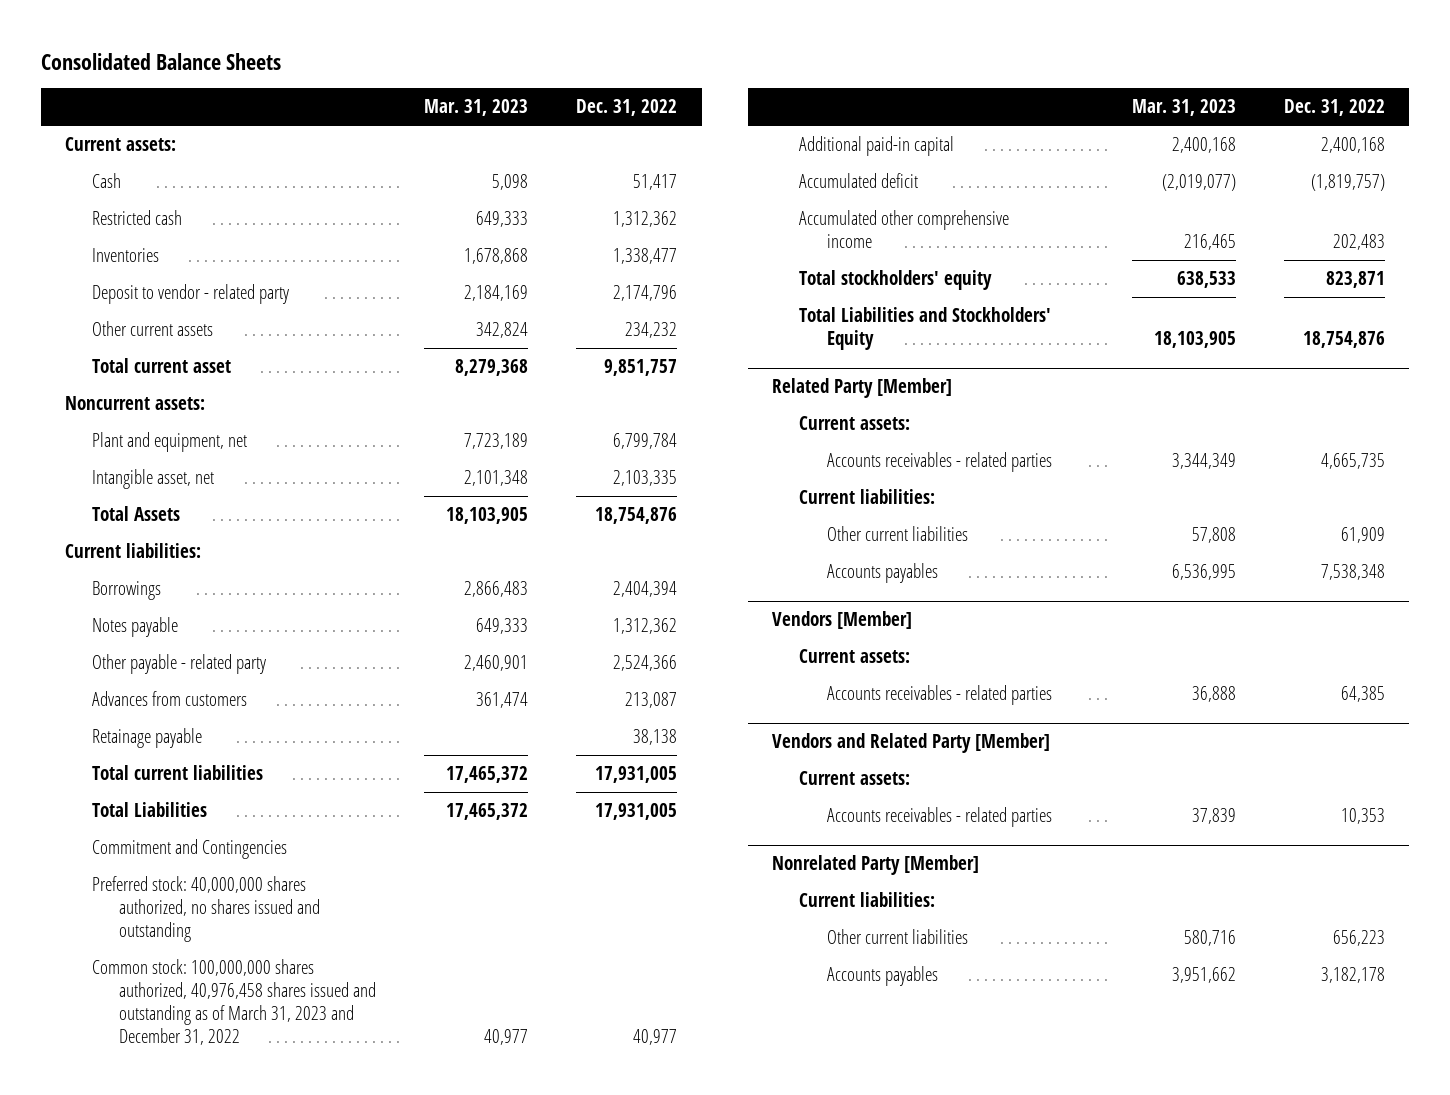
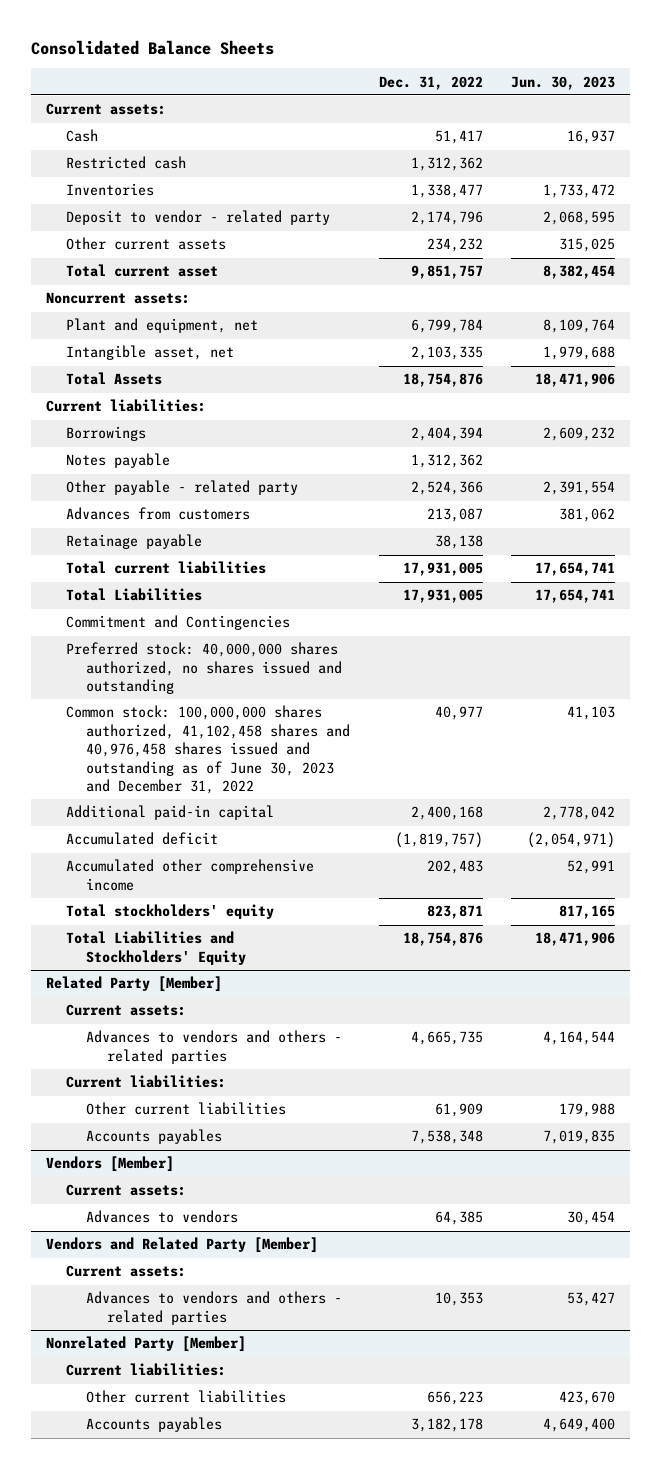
[424,99,529,117] Mar. 31, 2023 -> none
none -> [511,75,616,90] Jun. 30, 2023
[91,959,377,1045] Common stock: 100,000,000 shares authorized, 40,976,458 shares issued and outstanding as of March 31, 2023 and December 31, 2022 -> [65,705,351,795] Common stock: 100,000,000 shares authorized, 41,102,458 shares and 40,976,458 shares issued and outstanding as of June 30, 2023 and December 31, 2022
[826,452,1052,473] Accounts receivables - related parties -> [86,1030,343,1064] Advances to vendors and others - related parties
[826,685,1052,706] Accounts receivables - related parties -> [86,1210,239,1224] Advances to vendors
[826,807,1052,828] Accounts receivables - related parties -> [86,1291,343,1325] Advances to vendors and others - related parties

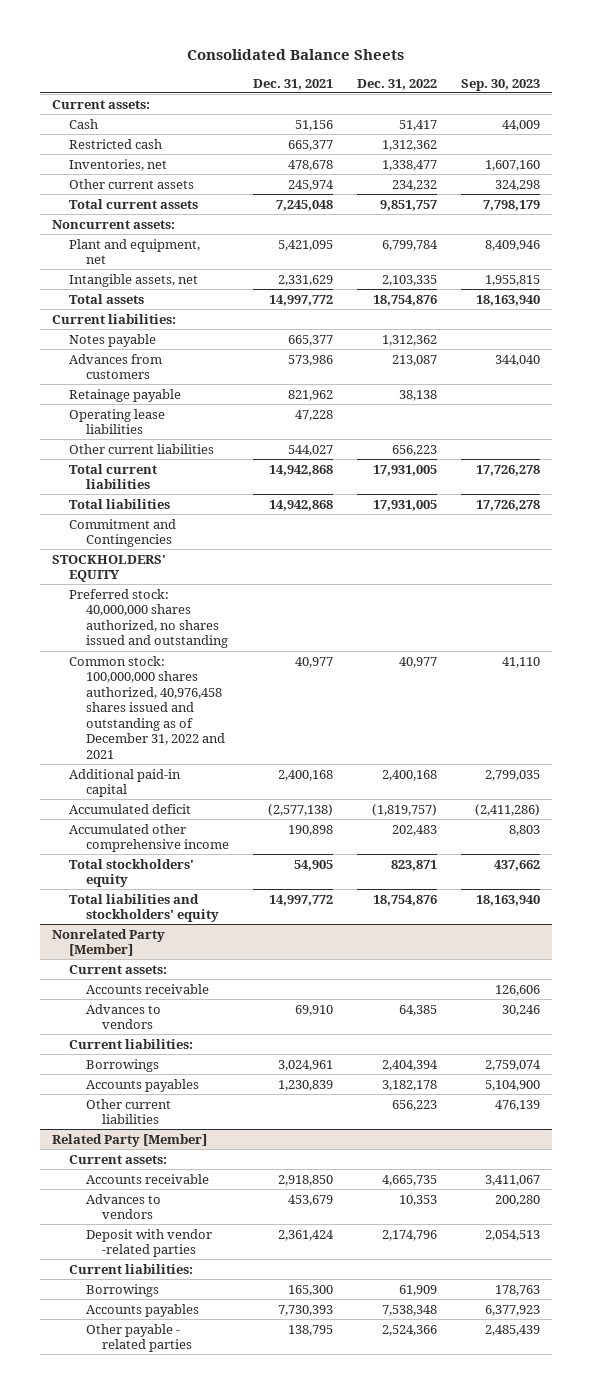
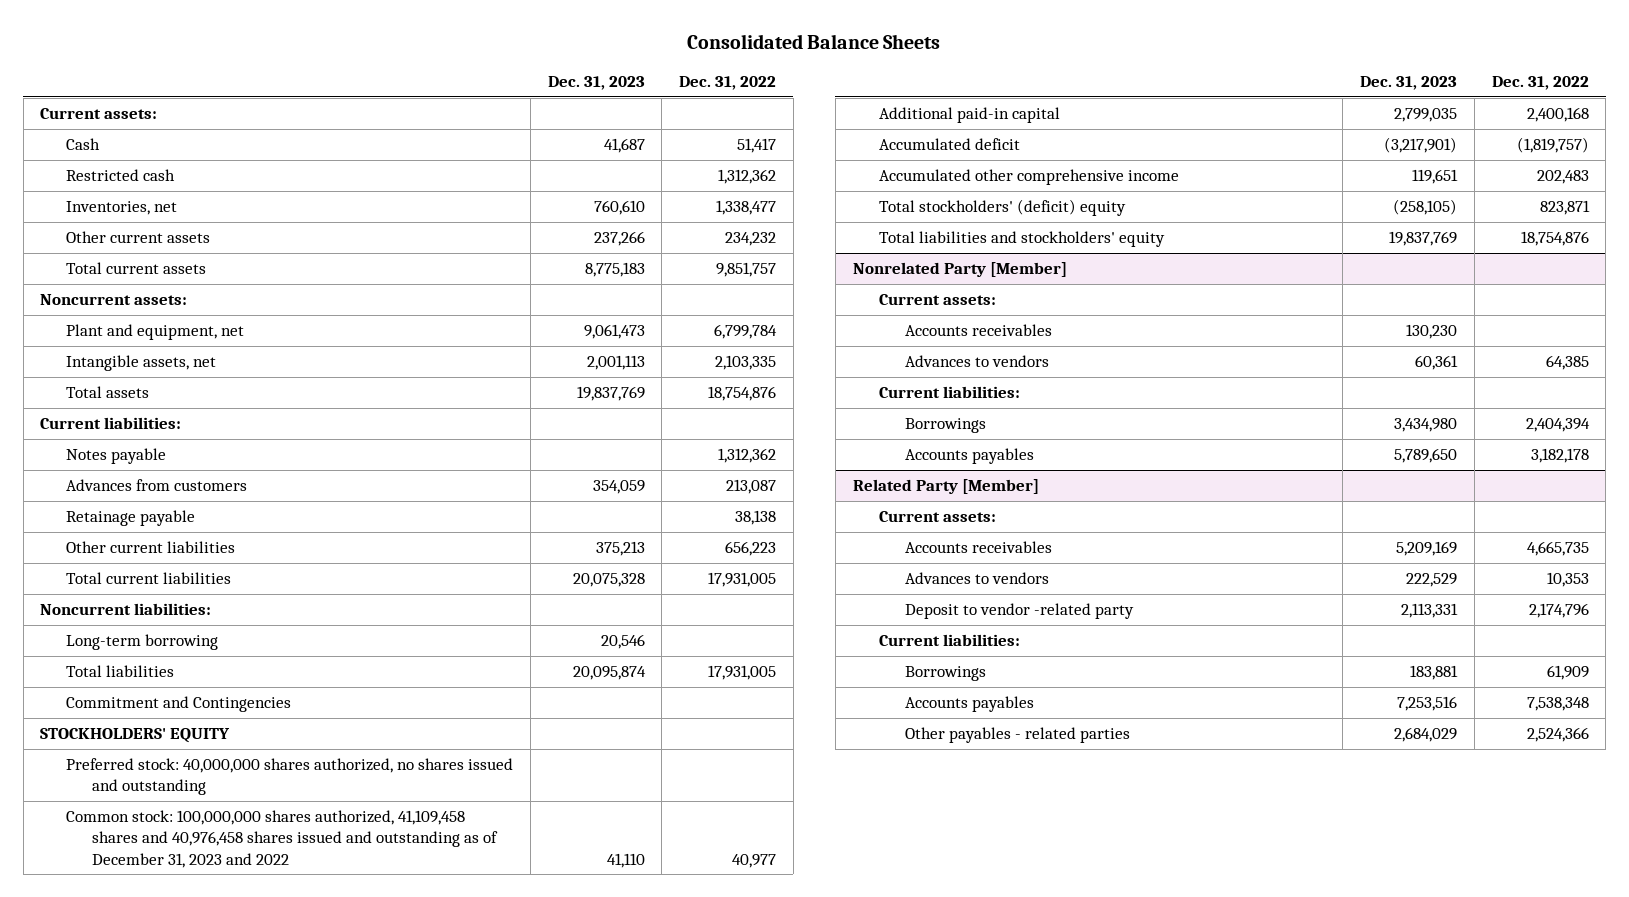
[252,78,333,90] Dec. 31, 2021 -> none
[460,78,540,91] Sep. 30, 2023 -> none
none -> [547,75,645,90] Dec. 31, 2023
[68,408,165,435] Operating lease liabilities -> none
none -> [40,603,212,616] Noncurrent liabilities:
none -> [66,634,219,651] Long-term borrowing
[68,655,225,759] Common stock: 100,000,000 shares authorized, 40,976,458 shares issued and outstanding as of December 31, 2022 and 2021 -> [66,810,499,868] Common stock: 100,000,000 shares authorized, 41,109,458 shares and 40,976,458 shares issued and outstanding as of December 31, 2023 and 2022
[68,858,194,888] Total stockholders' equity -> [878,199,1126,217] Total stockholders' (deficit) equity
[85,983,209,994] Accounts receivable -> [904,324,1052,337] Accounts receivables
[85,1098,171,1125] Other current liabilities -> none
[85,1173,209,1184] Accounts receivable -> [904,541,1052,554] Accounts receivables
[85,1228,212,1258] Deposit with vendor -related parties -> [904,603,1134,620] Deposit to vendor -related party
[85,1323,193,1353] Other payable - related parties -> [904,727,1130,744] Other payables - related parties

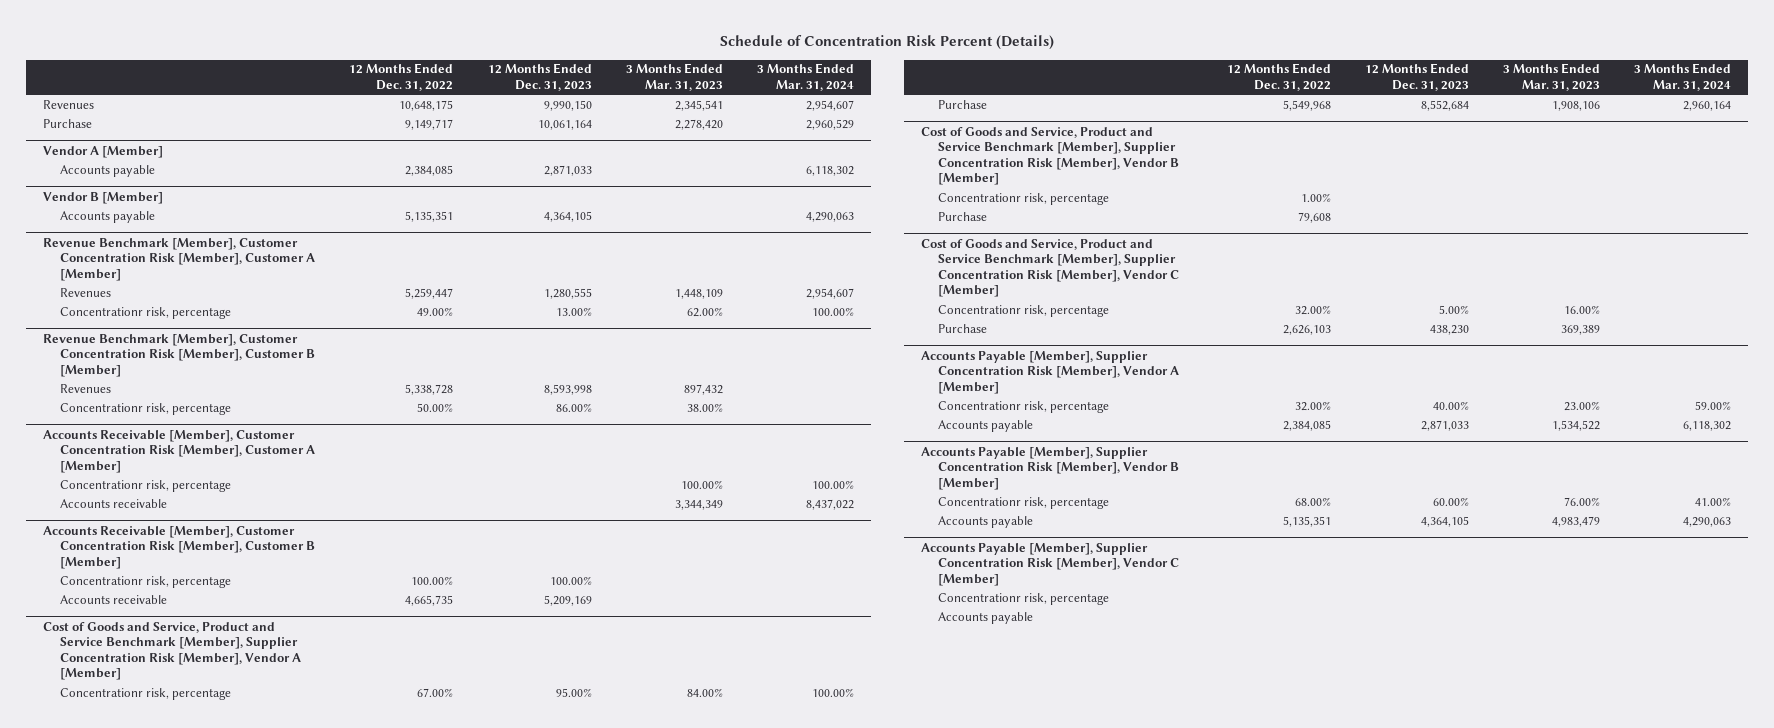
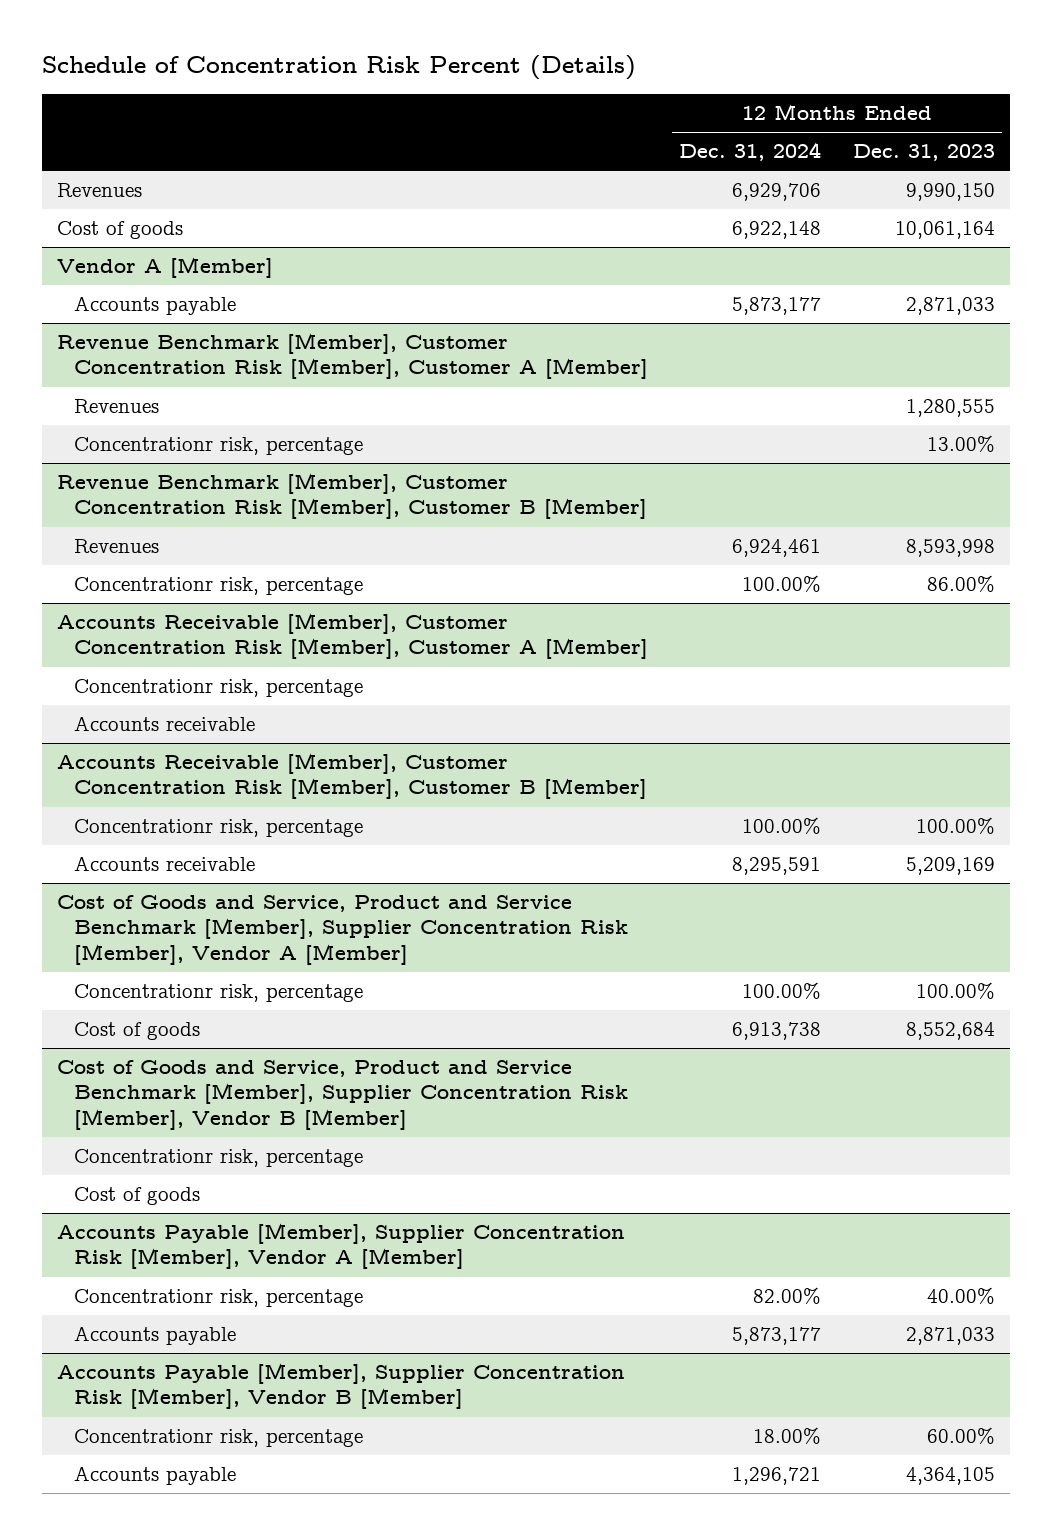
[349,63,454,91] 12 Months Ended Dec. 31, 2022 -> none
[625,63,723,91] 3 Months Ended Mar. 31, 2023 -> none
[756,63,854,91] 3 Months Ended Mar. 31, 2024 -> none
none -> [679,142,822,162] Dec. 31, 2024
[42,118,92,128] Purchase -> [57,221,184,240] Cost of goods
[42,191,163,204] Vendor B [Member] -> none
[60,210,156,223] Accounts payable -> none
[555,687,592,697] 95.00% -> [915,982,995,1000] 100.00%
[938,99,988,109] Purchase -> [74,1022,201,1041] Cost of goods
[920,238,1180,298] Cost of Goods and Service, Product and Service Benchmark [Member], Supplier Concentration Risk [Member], Vendor C [Member] -> none
[938,304,1110,317] Concentrationr risk, percentage -> none
[938,323,988,333] Purchase -> none
[938,211,988,221] Purchase -> [74,1187,201,1206] Cost of goods
[920,542,1180,586] Accounts Payable [Member], Supplier Concentration Risk [Member], Vendor C [Member] -> none
[938,592,1110,605] Concentrationr risk, percentage -> none
[938,611,1034,624] Accounts payable -> none

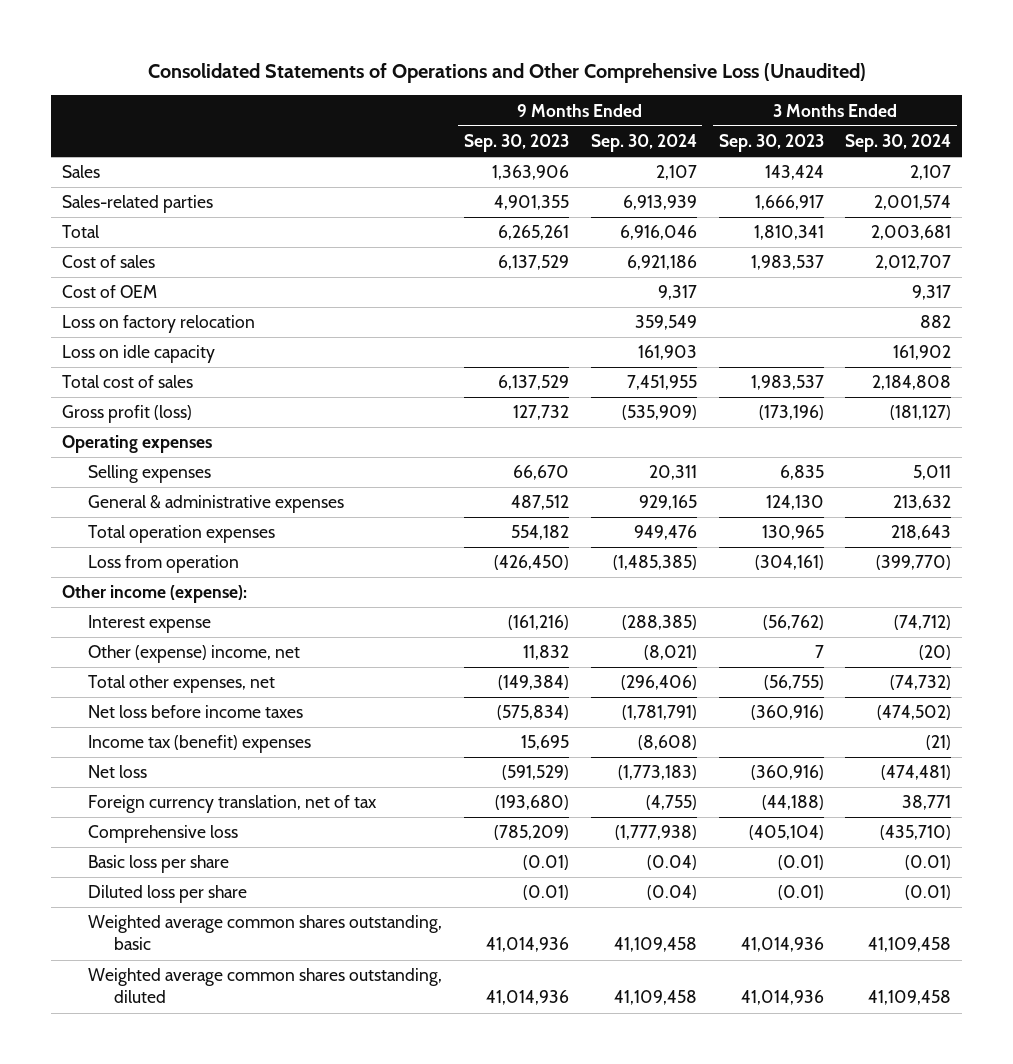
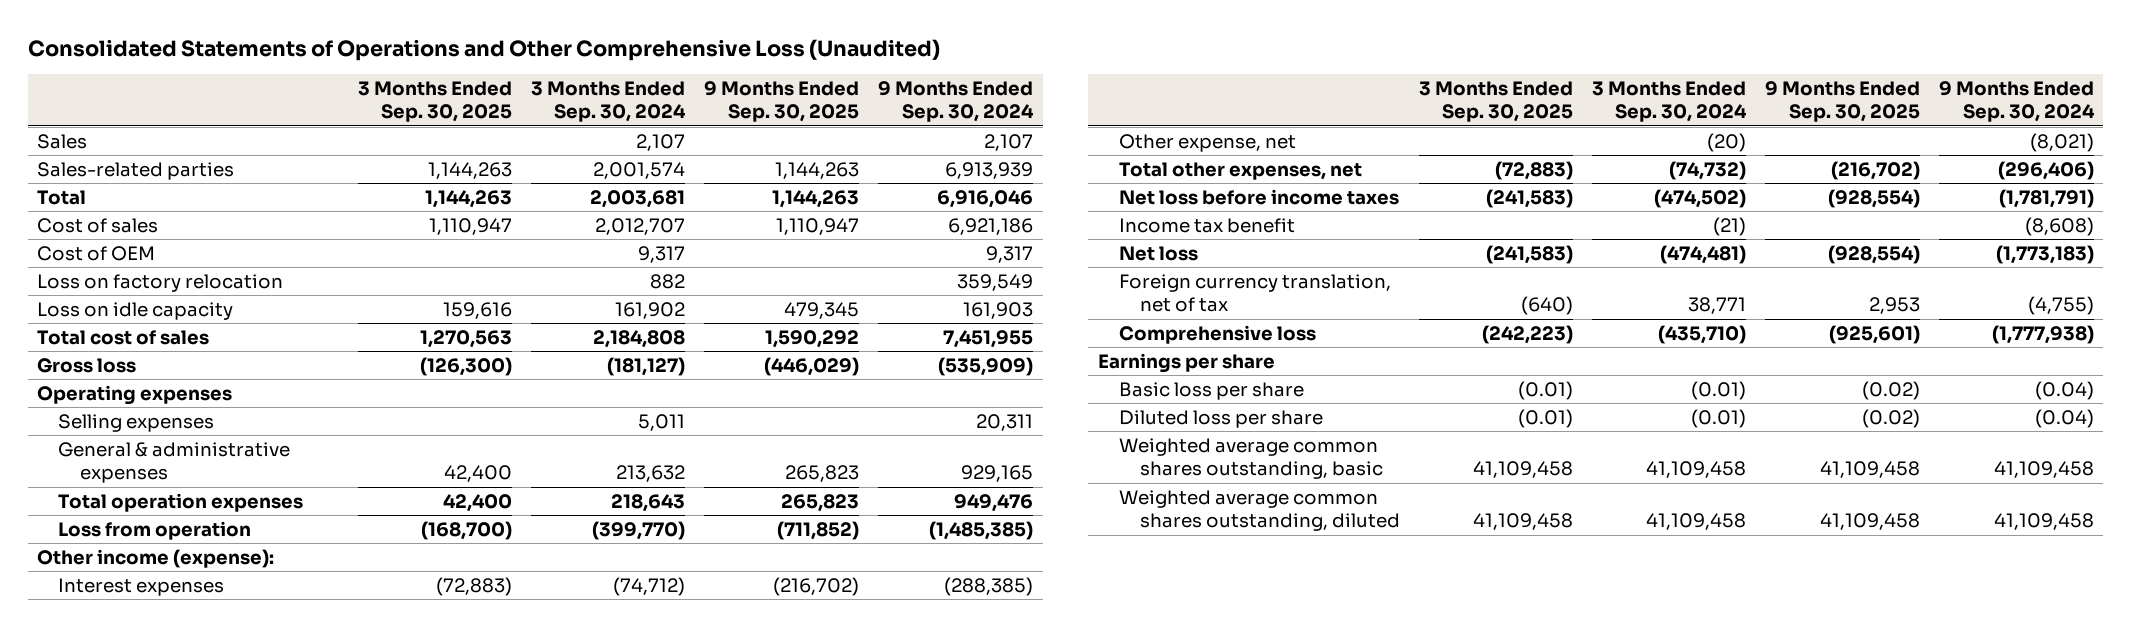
[463,134,569,153] Sep. 30, 2023 -> none
[718,134,824,153] Sep. 30, 2023 -> none
none -> [358,81,513,123] 3 Months Ended Sep. 30, 2025
none -> [704,81,860,123] 9 Months Ended Sep. 30, 2025
[61,405,192,424] Gross profit (loss) -> [36,357,136,373] Gross loss
[87,615,211,634] Interest expense -> [58,577,225,596] Interest expenses
[87,645,300,664] Other (expense) income, net -> [1119,133,1297,152] Other expense, net
[87,735,311,754] Income tax (benefit) expenses -> [1119,217,1296,233] Income tax benefit
none -> [1097,352,1275,373] Earnings per share

